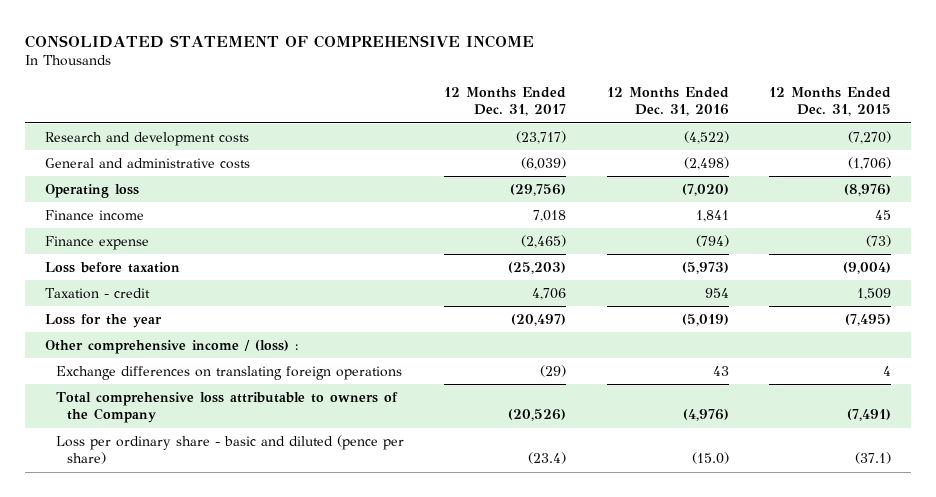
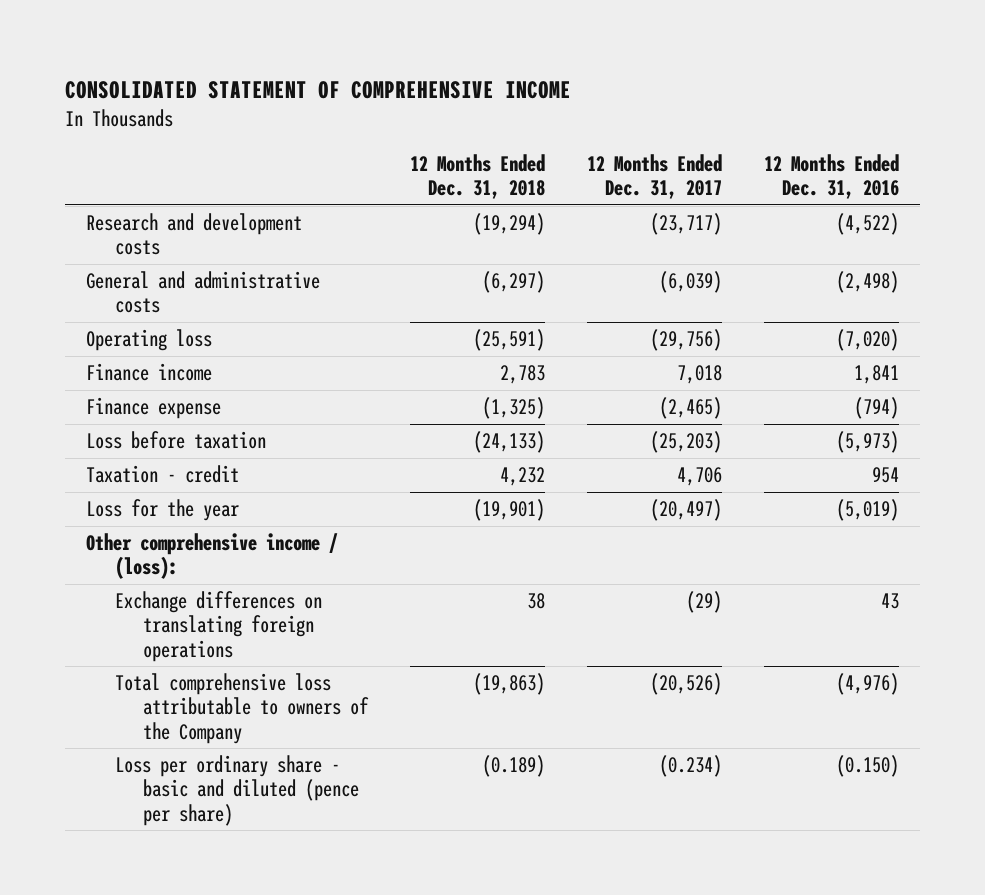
[768,86,891,117] 12 Months Ended Dec. 31, 2015 -> none
none -> [410,153,546,200] 12 Months Ended Dec. 31, 2018
[45,339,299,354] Other comprehensive income / (loss) : -> [85,533,338,580] Other comprehensive income / (loss):
[528,452,567,465] (23.4) -> [659,755,723,778] (0.234)
[691,452,729,465] (15.0) -> [836,755,900,778] (0.150)

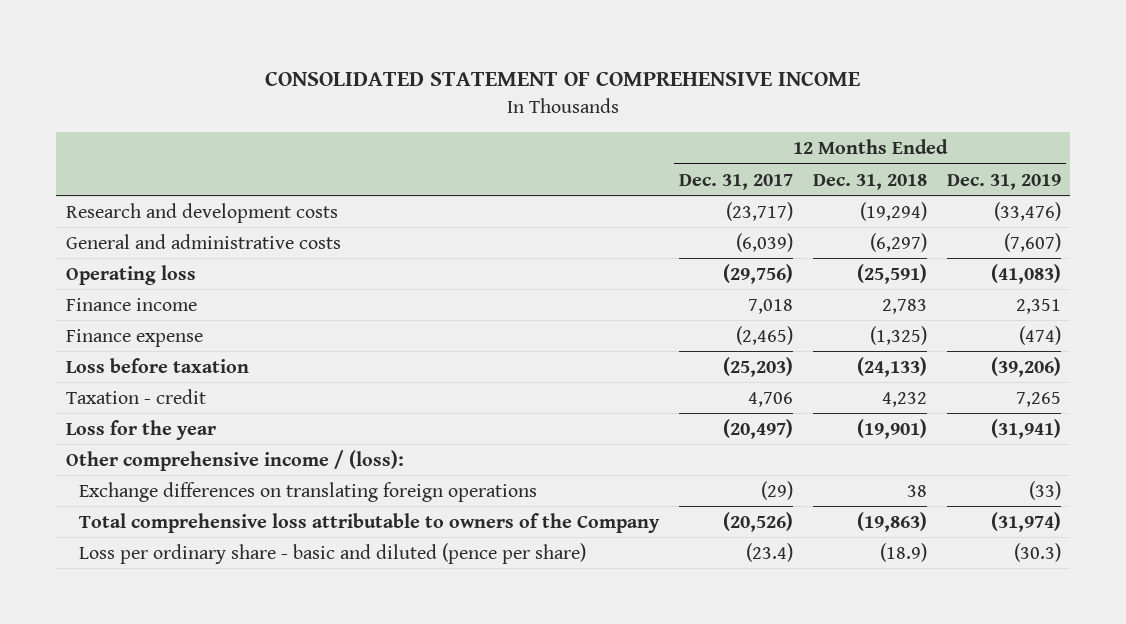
[764,153,900,200] 12 Months Ended Dec. 31, 2016 -> none
none -> [946,173,1061,190] Dec. 31, 2019
[482,755,546,778] (0.189) -> [879,542,927,562] (18.9)
[659,755,723,778] (0.234) -> [746,542,794,562] (23.4)

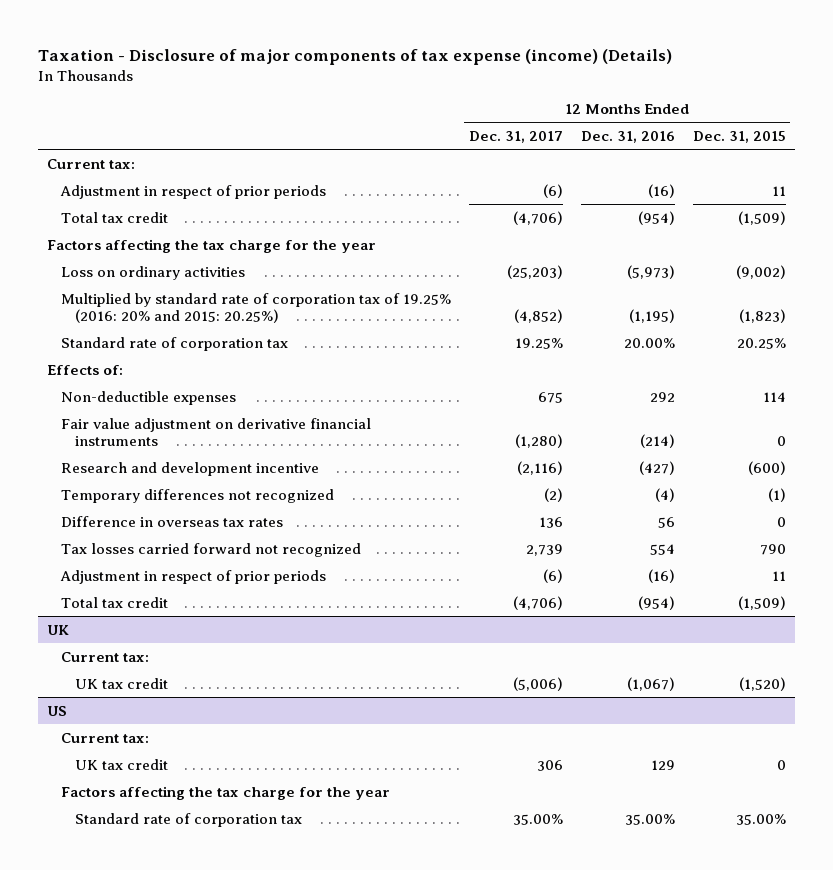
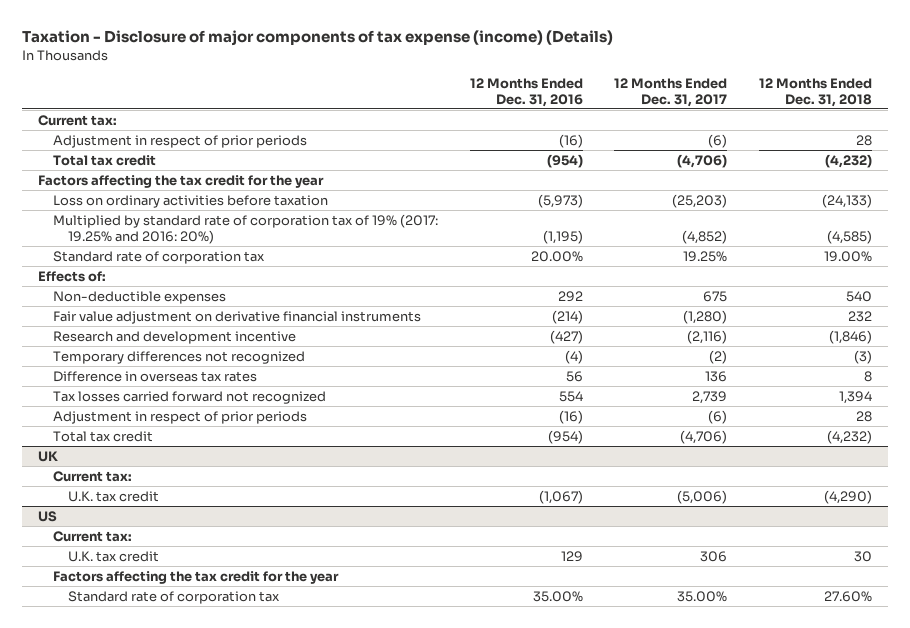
[692,131,786,144] Dec. 31, 2015 -> none
none -> [759,77,873,107] 12 Months Ended Dec. 31, 2018
[46,238,376,253] Factors affecting the tax charge for the year -> [37,174,324,188] Factors affecting the tax credit for the year
[60,265,245,280] Loss on ordinary activities -> [52,194,328,208] Loss on ordinary activities before taxation
[60,292,451,323] Multiplied by standard rate of corporation tax of 19.25% (2016: 20% and 2015: 20.25%) -> [52,213,438,244] Multiplied by standard rate of corporation tax of 19% (2017: 19.25% and 2016: 20%)
[74,677,168,689] UK tax credit -> [67,490,159,502] U.K. tax credit
[74,758,168,770] UK tax credit -> [67,550,159,562] U.K. tax credit
[60,785,390,800] Factors affecting the tax charge for the year -> [52,570,339,584] Factors affecting the tax credit for the year

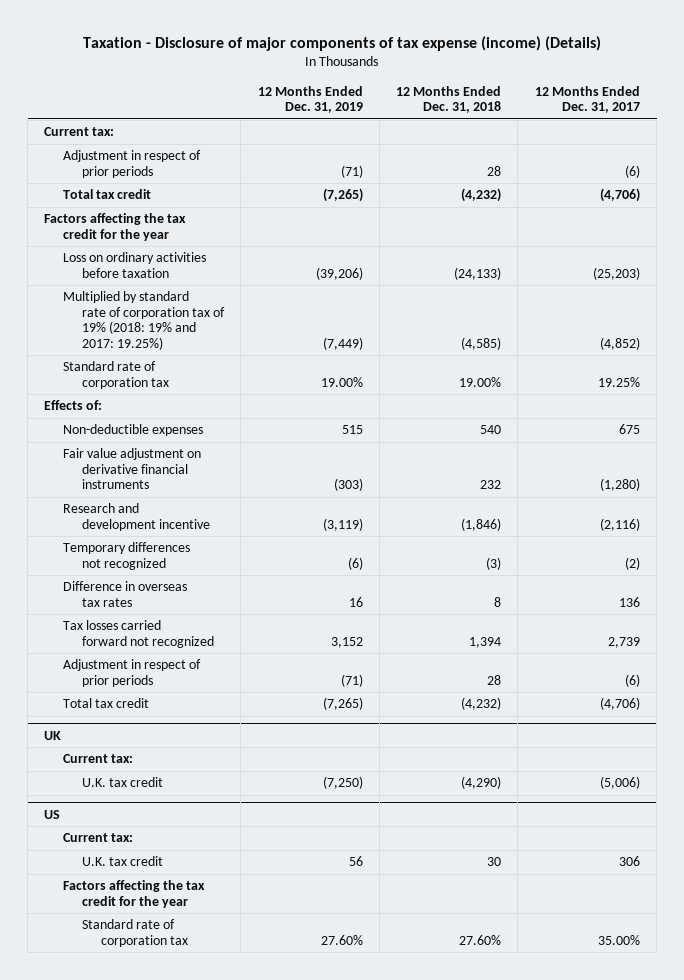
[469,77,583,107] 12 Months Ended Dec. 31, 2016 -> none
none -> [257,85,363,114] 12 Months Ended Dec. 31, 2019
[52,213,438,244] Multiplied by standard rate of corporation tax of 19% (2017: 19.25% and 2016: 20%) -> [63,291,225,350] Multiplied by standard rate of corporation tax of 19% (2018: 19% and 2017: 19.25%)

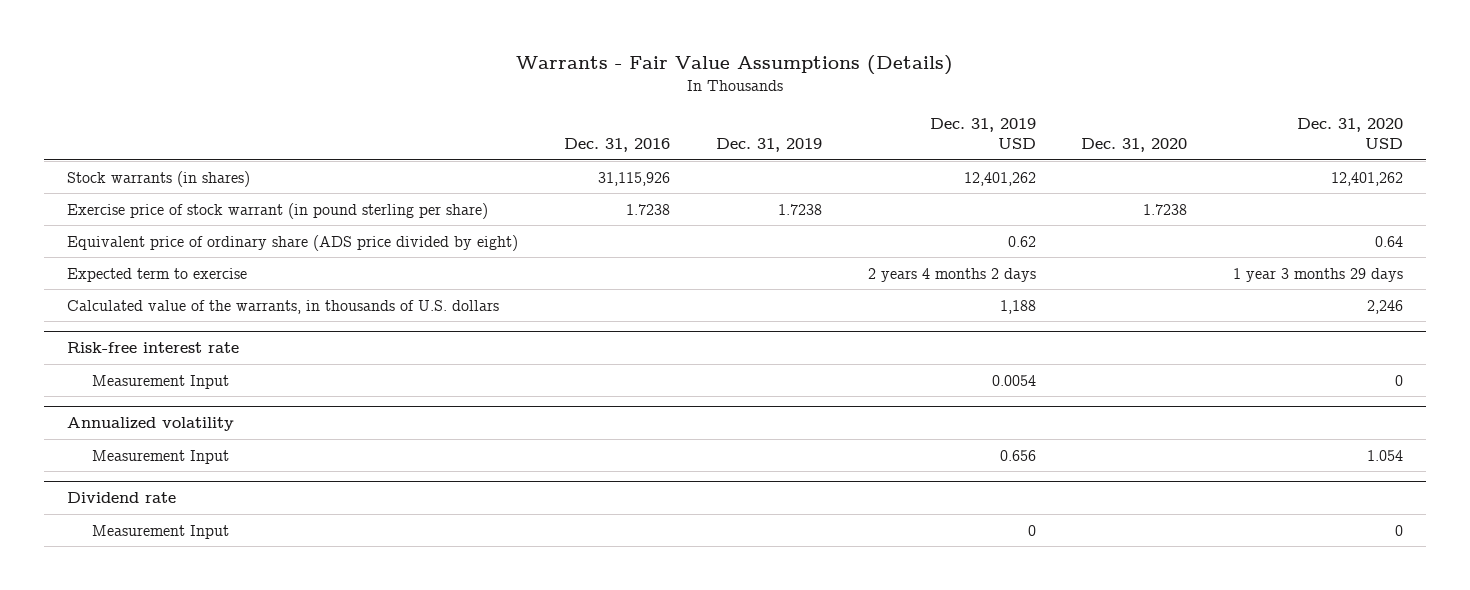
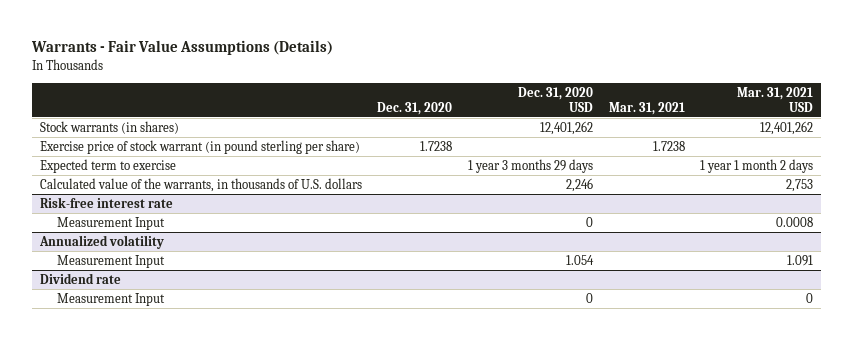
[564,137,671,152] Dec. 31, 2016 -> none
[715,137,822,152] Dec. 31, 2019 -> none
[929,117,1036,149] Dec. 31, 2019 USD -> none
none -> [608,101,685,115] Mar. 31, 2021
none -> [737,86,814,112] Mar. 31, 2021 USD
[67,234,519,251] Equivalent price of ordinary share (ADS price divided by eight) -> none

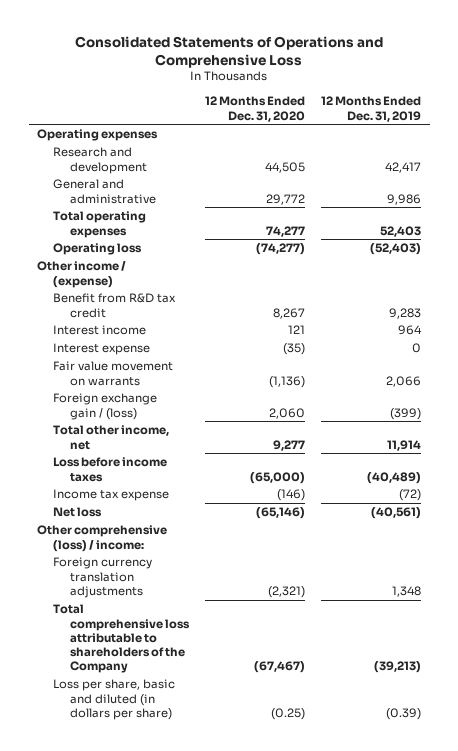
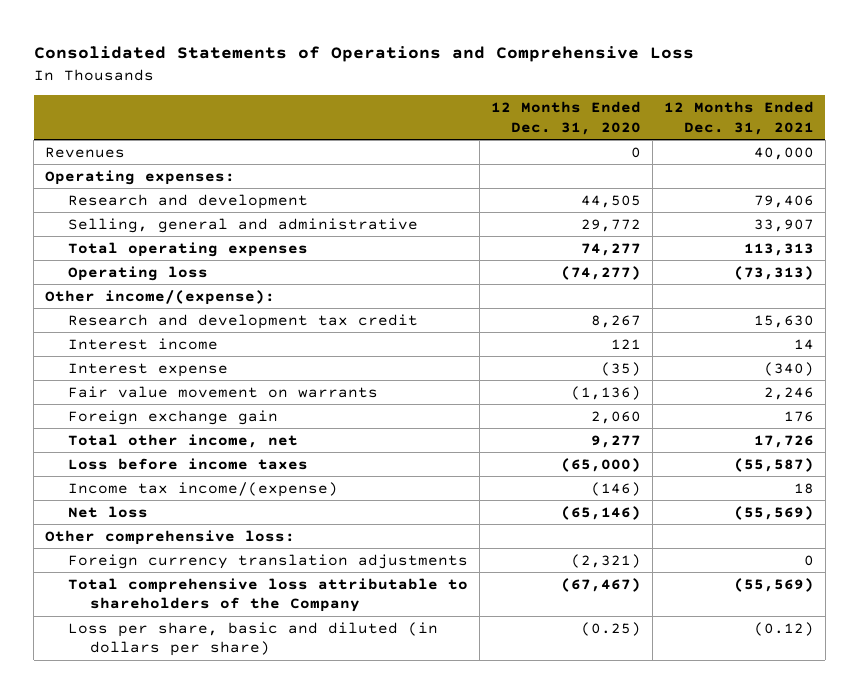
[321,96,422,122] 12 Months Ended Dec. 31, 2019 -> none
none -> [663,101,814,135] 12 Months Ended Dec. 31, 2021
none -> [45,146,126,158] Revenues
[36,129,158,142] Operating expenses -> [45,169,236,185] Operating expenses:
[53,179,156,204] General and administrative -> [67,217,418,233] Selling, general and administrative
[36,261,126,288] Other income / (expense) -> [45,289,276,305] Other income/(expense):
[53,293,177,318] Benefit from R&D tax credit -> [67,313,418,329] Research and development tax credit
[53,393,158,420] Foreign exchange gain / (loss) -> [67,409,278,425] Foreign exchange gain
[53,489,170,502] Income tax expense -> [67,481,338,497] Income tax income/(expense)
[36,525,167,552] Other comprehensive (loss) / income: -> [45,529,296,545] Other comprehensive loss:

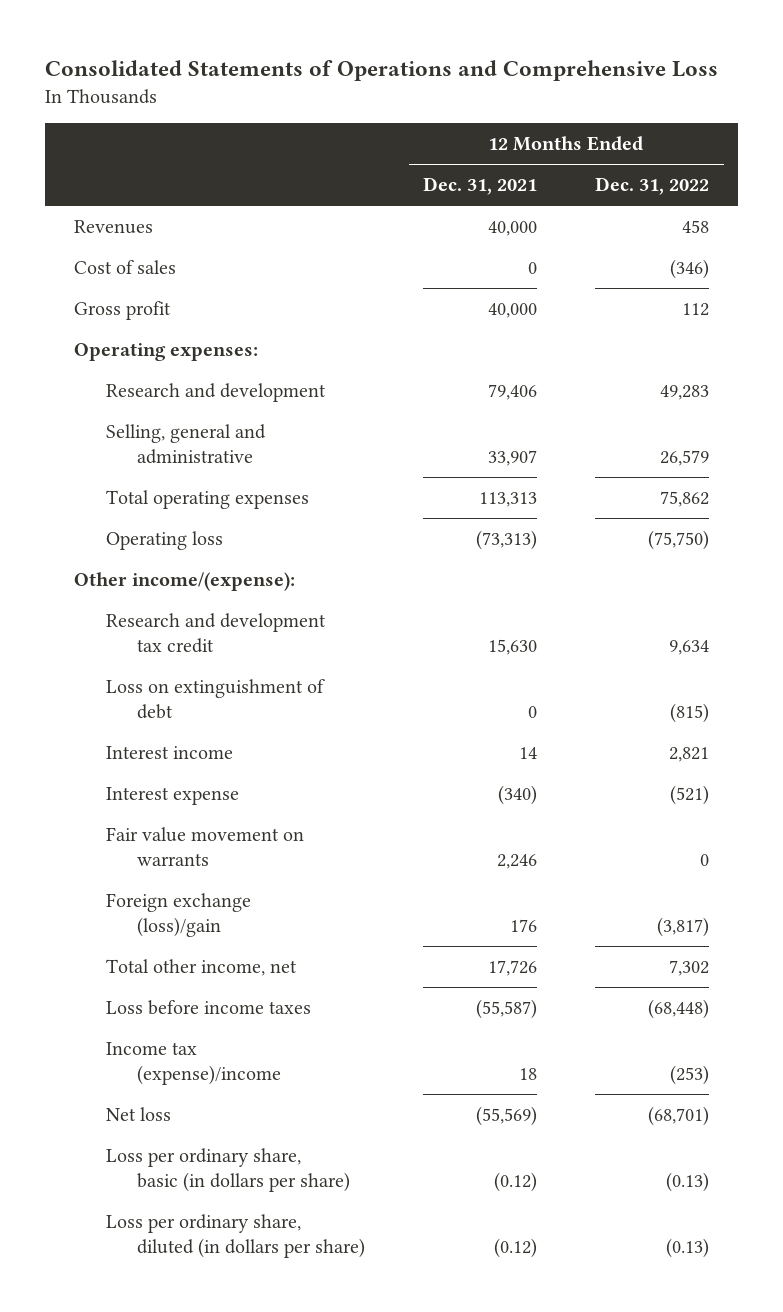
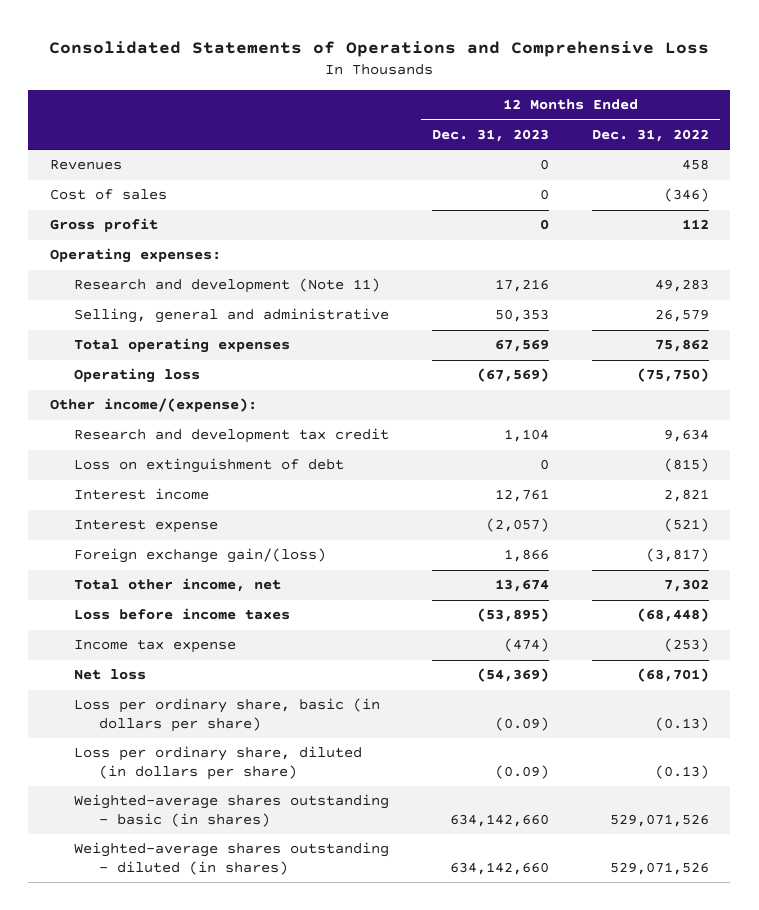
[423,177,538,196] Dec. 31, 2021 -> none
none -> [432,128,550,142] Dec. 31, 2023
[105,382,326,402] Research and development -> [74,278,381,294] Research and development (Note 11)
[105,826,304,866] Fair value movement on warrants -> none
[105,892,251,937] Foreign exchange (loss)/gain -> [74,548,327,564] Foreign exchange gain/(loss)
[105,1041,282,1085] Income tax (expense)/income -> [74,639,237,654] Income tax expense
none -> [74,794,390,827] Weighted-average shares outstanding - basic (in shares)
none -> [74,842,390,875] Weighted-average shares outstanding - diluted (in shares)

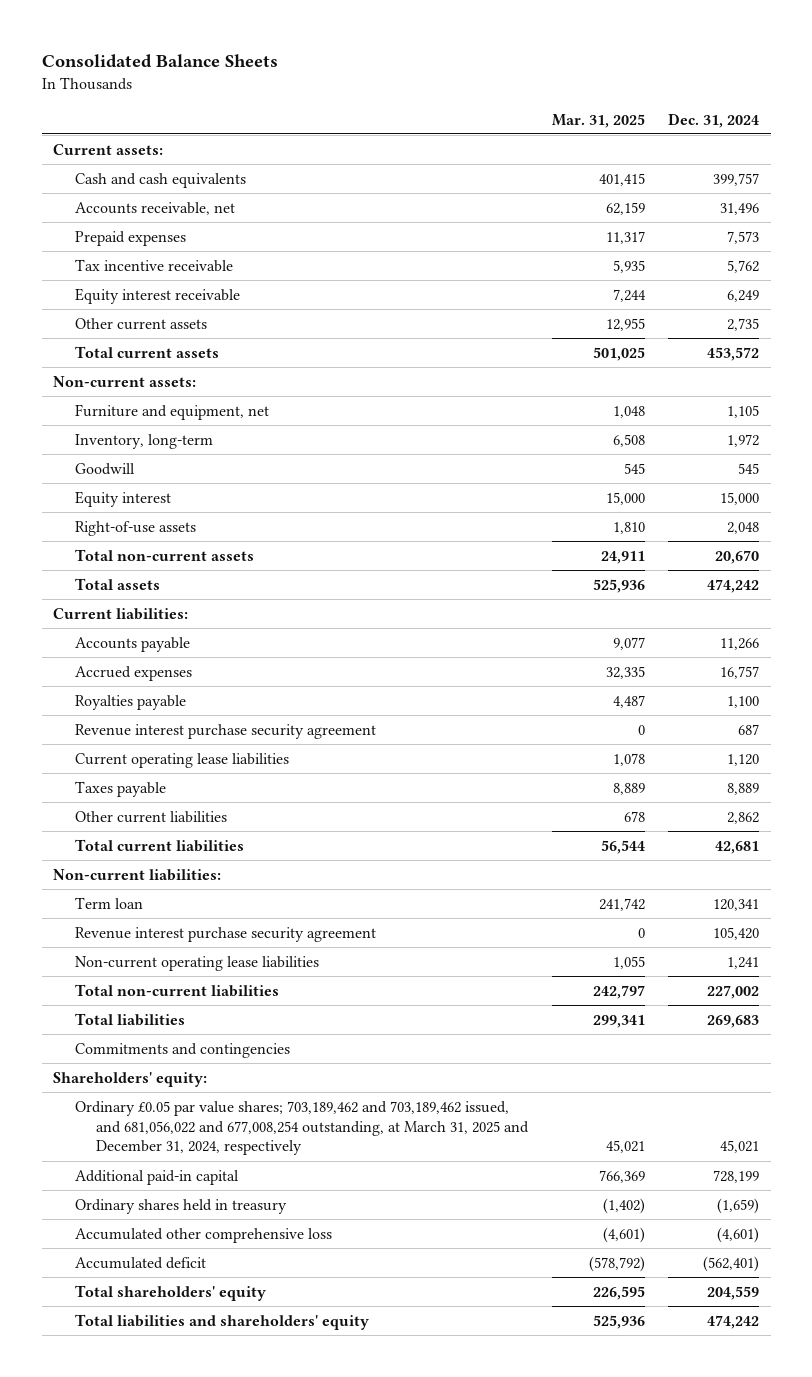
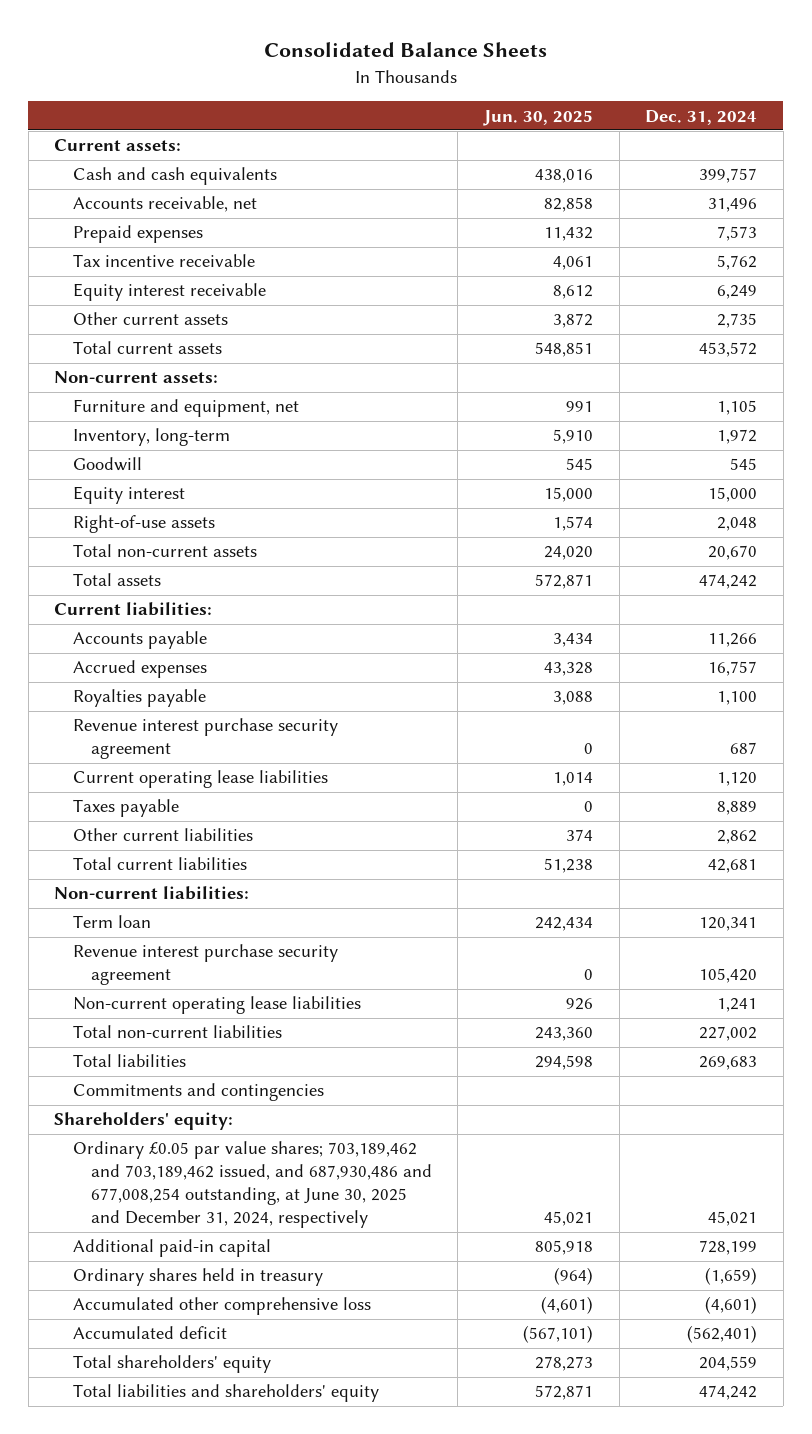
[551,113,645,128] Mar. 31, 2025 -> none
none -> [483,109,594,126] Jun. 30, 2025
[74,1100,530,1156] Ordinary £0.05 par value shares; 703,189,462 and 703,189,462 issued, and 681,056,022 and 677,008,254 outstanding, at March 31, 2025 and December 31, 2024, respectively -> [72,1141,432,1229] Ordinary £0.05 par value shares; 703,189,462 and 703,189,462 issued, and 687,930,486 and 677,008,254 outstanding, at June 30, 2025 and December 31, 2024, respectively

